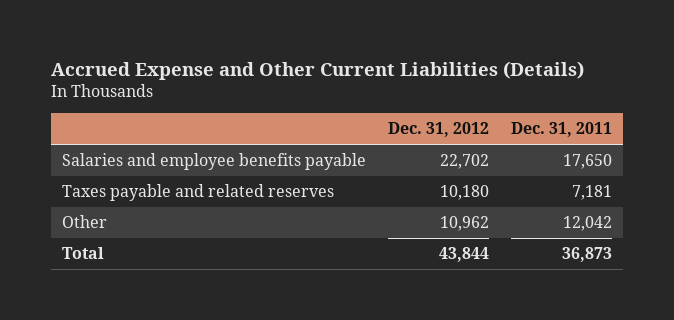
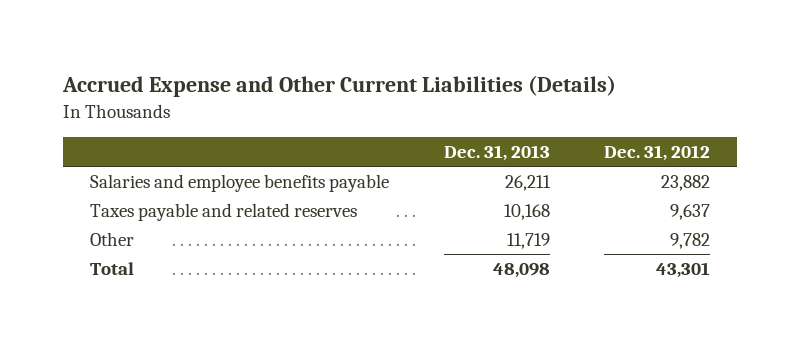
[511,122,613,138] Dec. 31, 2011 -> none
none -> [443,145,550,162] Dec. 31, 2013
[439,154,489,170] 22,702 -> [661,175,711,192] 23,882
[439,185,489,201] 10,180 -> [670,204,711,221] 9,637
[439,216,489,232] 10,962 -> [670,233,711,250] 9,782
[438,247,489,263] 43,844 -> [656,262,711,279] 43,301

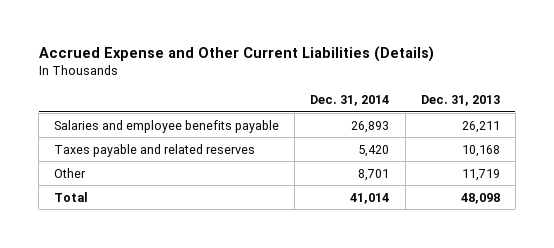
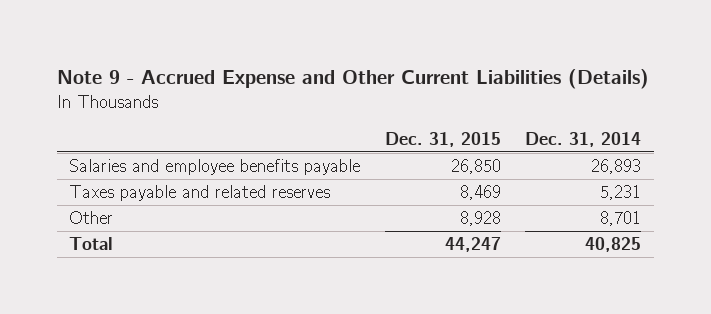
[38,46,434,63] Accrued Expense and Other Current Liabilities (Details) -> [57,69,650,90] Note 9 - Accrued Expense and Other Current Liabilities (Details)
[420,95,500,107] Dec. 31, 2013 -> none
none -> [384,131,501,147] Dec. 31, 2015
[358,144,390,157] 5,420 -> [600,184,642,200] 5,231
[350,192,390,204] 41,014 -> [585,236,642,252] 40,825

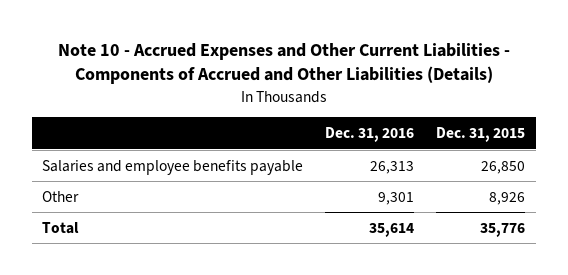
[57,69,650,90] Note 9 - Accrued Expense and Other Current Liabilities (Details) -> [57,42,510,85] Note 10 - Accrued Expenses and Other Current Liabilities - Components of Accrued and Other Liabilities (Details)
[525,131,642,147] Dec. 31, 2014 -> none
none -> [325,127,415,143] Dec. 31, 2016
[69,184,331,201] Taxes payable and related reserves -> none
[459,210,501,226] 8,928 -> [489,191,526,205] 8,926
[444,236,501,252] 44,247 -> [480,222,526,237] 35,776

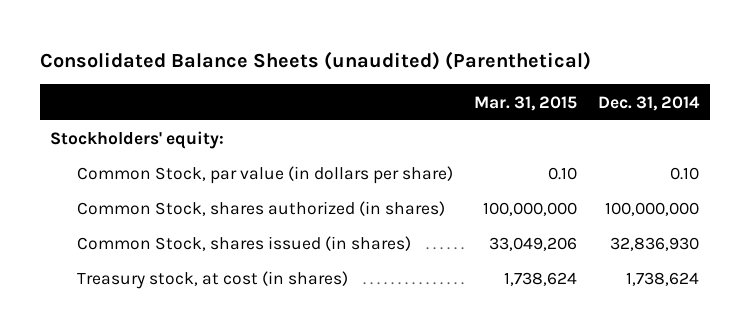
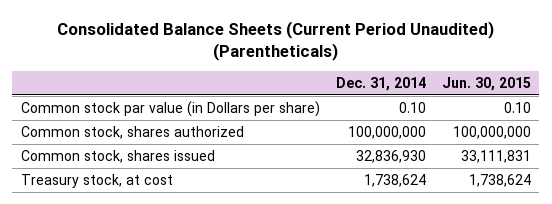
[39,50,591,70] Consolidated Balance Sheets (unaudited) (Parenthetical) -> [56,20,494,61] Consolidated Balance Sheets (Current Period Unaudited) (Parentheticals)
[474,95,578,111] Mar. 31, 2015 -> none
none -> [442,76,532,91] Jun. 30, 2015
[50,131,225,150] Stockholders' equity: -> none
[76,166,453,185] Common Stock, par value (in dollars per share) -> [20,100,320,117] Common stock par value (in Dollars per share)
[76,201,445,217] Common Stock, shares authorized (in shares) -> [20,125,244,139] Common stock, shares authorized
[76,236,411,252] Common Stock, shares issued (in shares) -> [20,149,215,163] Common stock, shares issued
[76,271,348,290] Treasury stock, at cost (in shares) -> [20,173,173,188] Treasury stock, at cost

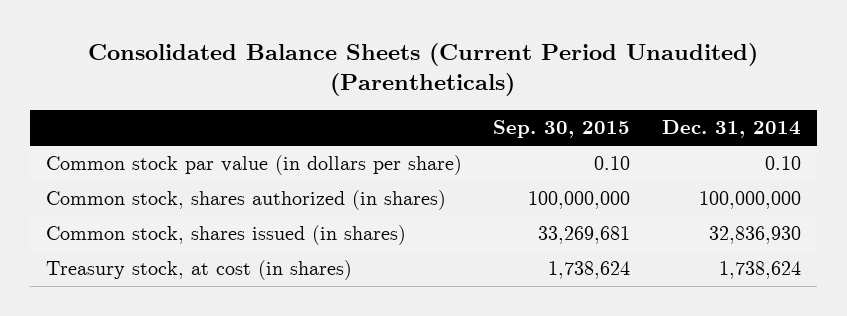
[442,76,532,91] Jun. 30, 2015 -> none
none -> [493,120,631,139] Sep. 30, 2015
[20,100,320,117] Common stock par value (in Dollars per share) -> [45,155,462,176] Common stock par value (in dollars per share)
[20,125,244,139] Common stock, shares authorized -> [45,190,446,211] Common stock, shares authorized (in shares)
[20,149,215,163] Common stock, shares issued -> [45,225,406,246] Common stock, shares issued (in shares)
[20,173,173,188] Treasury stock, at cost -> [45,260,352,281] Treasury stock, at cost (in shares)

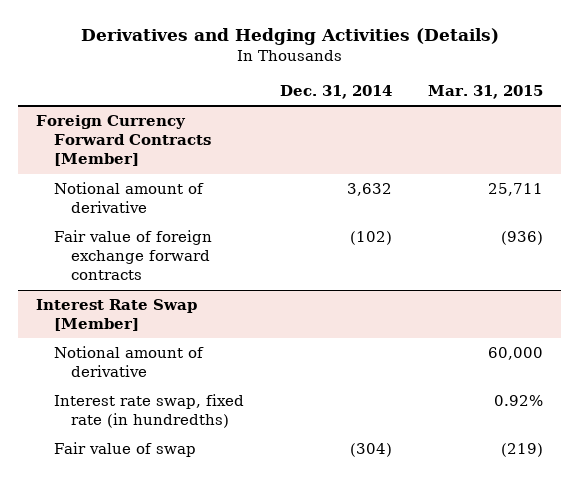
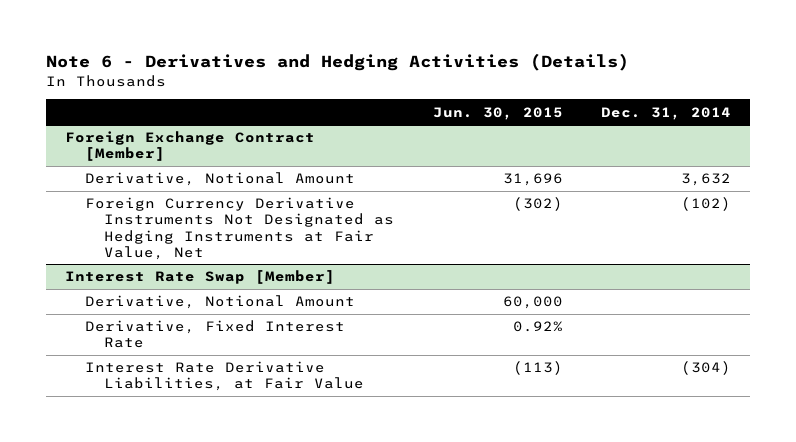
[80,28,499,46] Derivatives and Hedging Activities (Details) -> [45,53,629,72] Note 6 - Derivatives and Hedging Activities (Details)
[428,85,544,100] Mar. 31, 2015 -> none
none -> [432,106,563,120] Jun. 30, 2015
[36,114,211,167] Foreign Currency Forward Contracts [Member] -> [65,131,316,162] Foreign Exchange Contract [Member]
[53,181,204,214] Notional amount of derivative -> [84,172,355,187] Derivative, Notional Amount
[53,229,212,281] Fair value of foreign exchange forward contracts -> [84,197,395,260] Foreign Currency Derivative Instruments Not Designated as Hedging Instruments at Fair Value, Net
[53,345,204,378] Notional amount of derivative -> [84,295,355,310] Derivative, Notional Amount
[53,393,244,429] Interest rate swap, fixed rate (in hundredths) -> [84,320,345,349] Derivative, Fixed Interest Rate
[53,441,196,457] Fair value of swap -> [84,361,365,392] Interest Rate Derivative Liabilities, at Fair Value

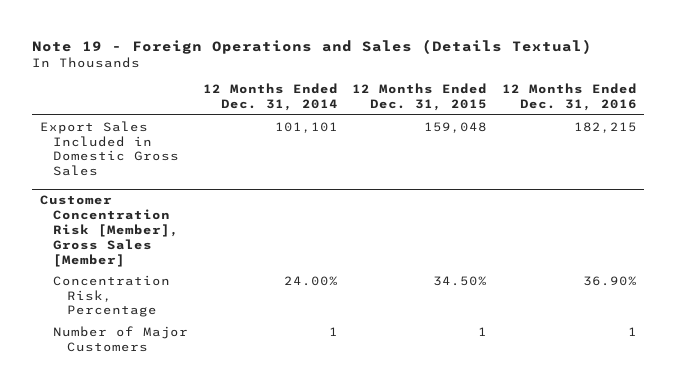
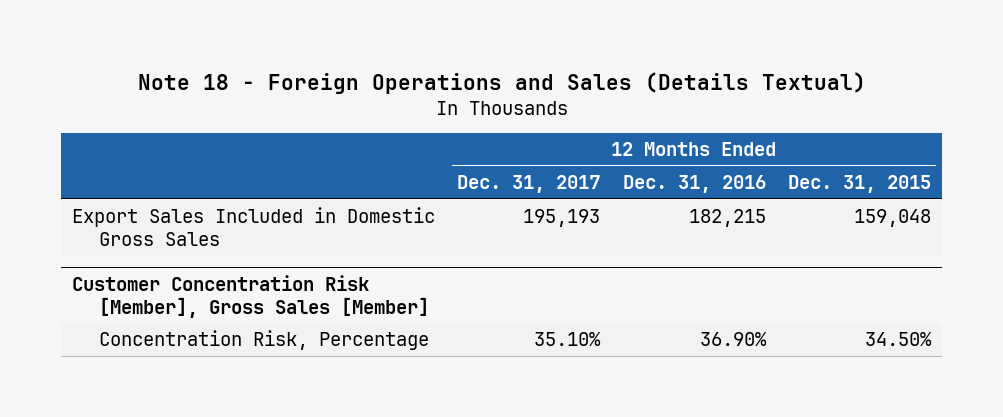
[32,38,593,54] Note 19 - Foreign Operations and Sales (Details Textual) -> [137,71,866,94] Note 18 - Foreign Operations and Sales (Details Textual)
[202,83,338,112] 12 Months Ended Dec. 31, 2014 -> none
none -> [457,174,601,193] Dec. 31, 2017
[53,325,189,352] Number of Major Customers -> none

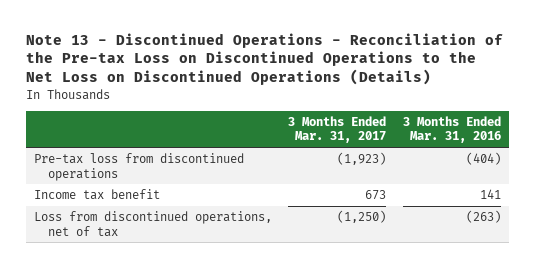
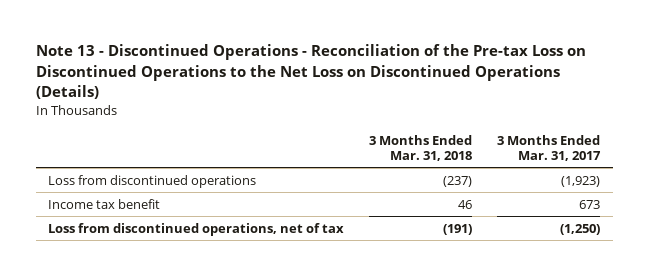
[402,116,501,144] 3 Months Ended Mar. 31, 2016 -> none
none -> [369,134,473,161] 3 Months Ended Mar. 31, 2018
[33,153,244,181] Pre-tax loss from discontinued operations -> [48,174,257,188] Loss from discontinued operations

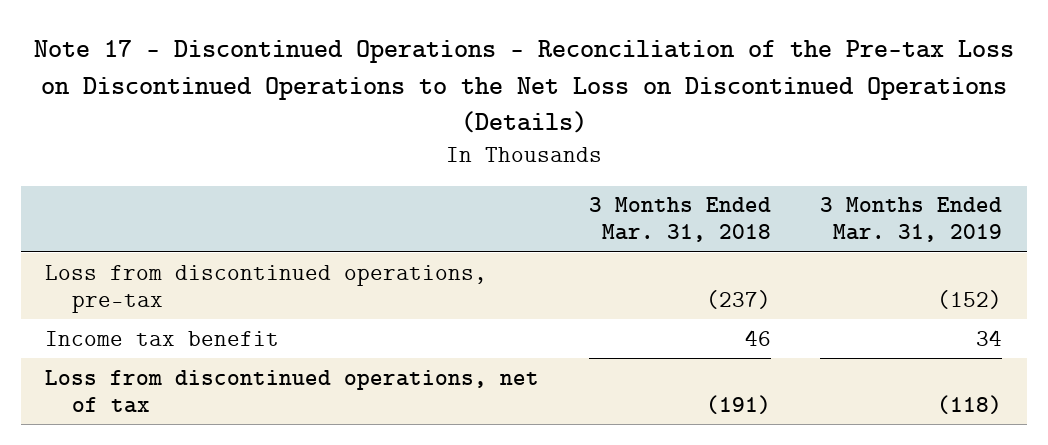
[35,44,586,100] Note 13 - Discontinued Operations - Reconciliation of the Pre-tax Loss on Discontinued Operations to the Net Loss on Discontinued Operations (Details) -> [33,40,1014,134] Note 17 - Discontinued Operations - Reconciliation of the Pre-tax Loss on Discontinued Operations to the Net Loss on Discontinued Operations (Details)
[497,134,602,161] 3 Months Ended Mar. 31, 2017 -> none
none -> [820,197,1003,243] 3 Months Ended Mar. 31, 2019
[48,174,257,188] Loss from discontinued operations -> [45,264,488,313] Loss from discontinued operations, pre-tax

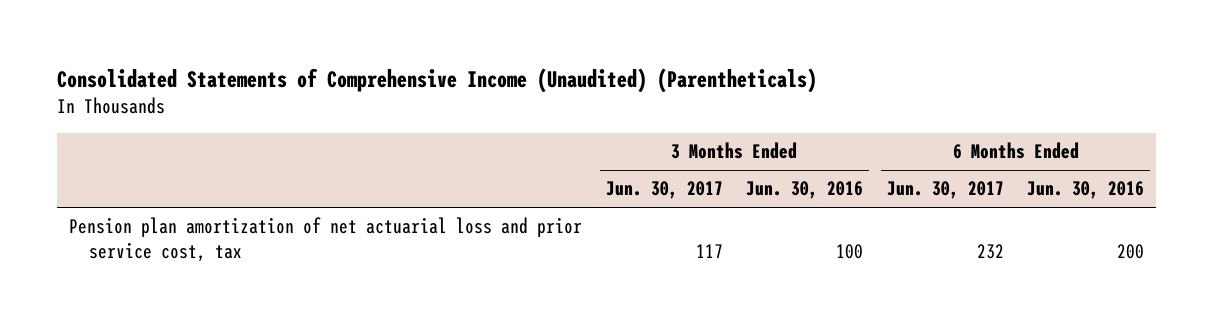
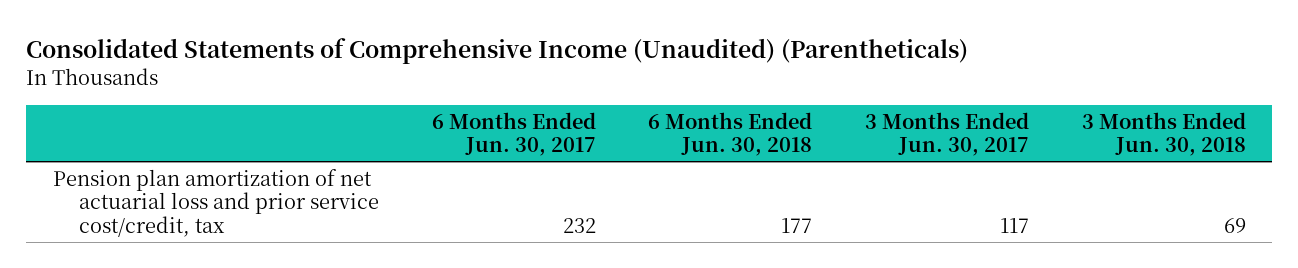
[746,181,864,200] Jun. 30, 2016 -> none
[1027,181,1145,200] Jun. 30, 2016 -> none
none -> [648,111,813,156] 6 Months Ended Jun. 30, 2018
none -> [1081,111,1246,156] 3 Months Ended Jun. 30, 2018
[68,217,582,263] Pension plan amortization of net actuarial loss and prior service cost, tax -> [52,169,380,237] Pension plan amortization of net actuarial loss and prior service cost/credit, tax

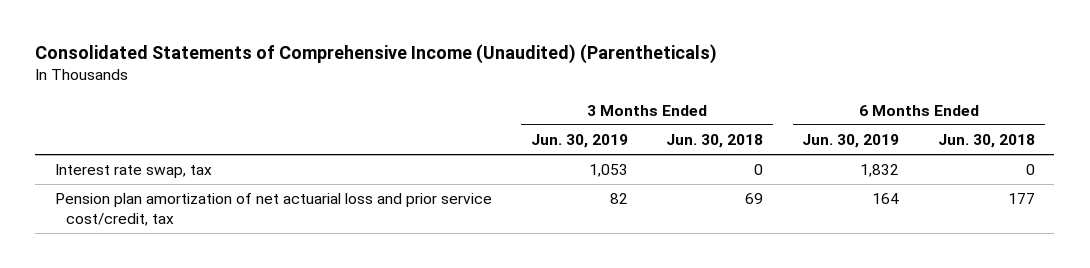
[431,111,596,156] 6 Months Ended Jun. 30, 2017 -> none
[865,111,1030,156] 3 Months Ended Jun. 30, 2017 -> none
none -> [530,133,628,148] Jun. 30, 2019
none -> [802,133,900,148] Jun. 30, 2019
none -> [54,164,212,179] Interest rate swap, tax

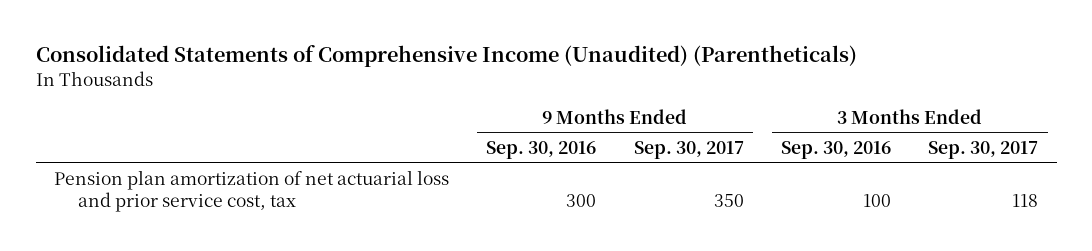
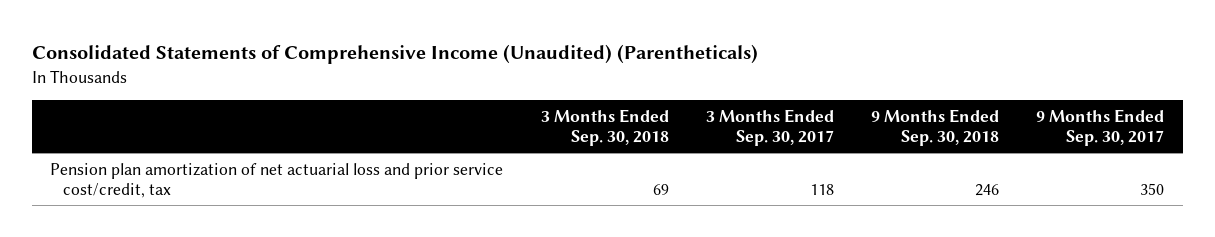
[486,141,597,160] Sep. 30, 2016 -> none
[780,141,891,160] Sep. 30, 2016 -> none
none -> [540,108,669,147] 3 Months Ended Sep. 30, 2018
none -> [871,108,1000,147] 9 Months Ended Sep. 30, 2018
[54,170,450,212] Pension plan amortization of net actuarial loss and prior service cost, tax -> [50,162,504,199] Pension plan amortization of net actuarial loss and prior service cost/credit, tax

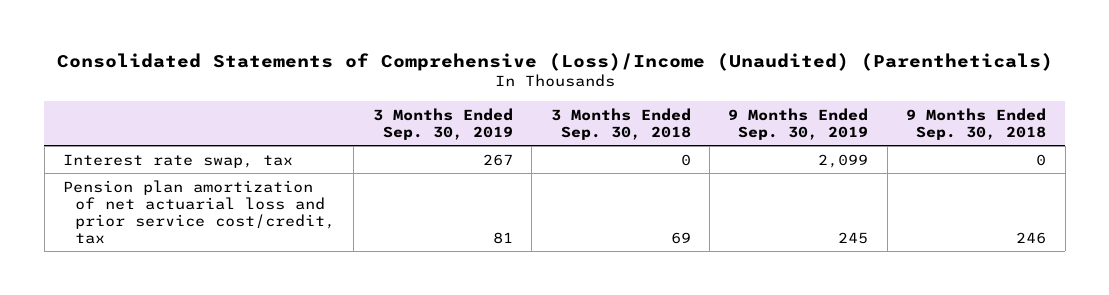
[31,43,758,64] Consolidated Statements of Comprehensive Income (Unaudited) (Parentheticals) -> [56,52,1053,71] Consolidated Statements of Comprehensive (Loss)/Income (Unaudited) (Parentheticals)
[705,108,834,147] 3 Months Ended Sep. 30, 2017 -> none
[1036,108,1165,147] 9 Months Ended Sep. 30, 2017 -> none
none -> [372,107,513,140] 3 Months Ended Sep. 30, 2019
none -> [728,107,869,140] 9 Months Ended Sep. 30, 2019
none -> [62,153,293,168] Interest rate swap, tax

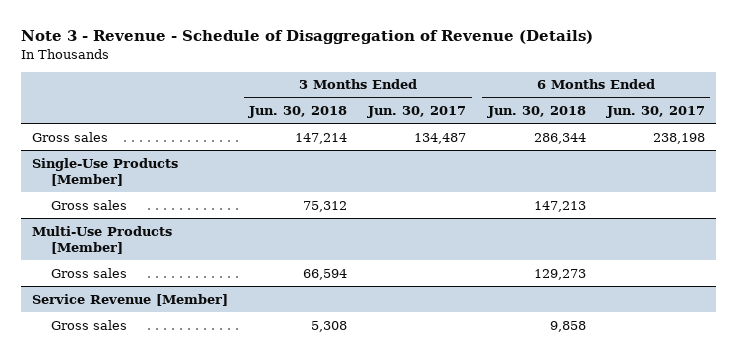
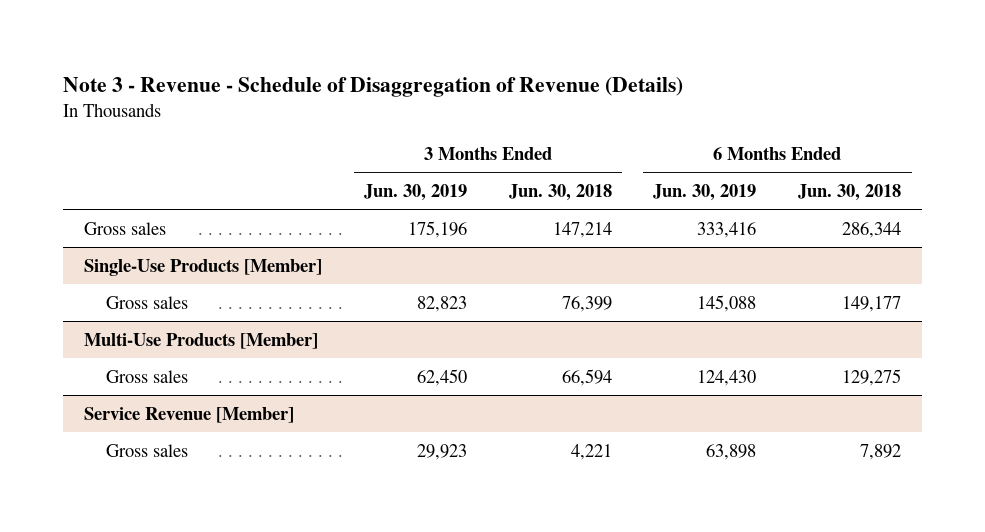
[367,105,467,118] Jun. 30, 2017 -> none
[605,105,705,118] Jun. 30, 2017 -> none
none -> [364,184,468,202] Jun. 30, 2019
none -> [653,184,757,202] Jun. 30, 2019
[303,200,348,212] 75,312 -> [561,295,612,312] 76,399
[533,200,586,212] 147,213 -> [842,295,902,312] 149,177
[533,268,586,280] 129,273 -> [842,368,902,386] 129,275
[311,320,348,332] 5,308 -> [570,443,612,460] 4,221
[549,320,586,332] 9,858 -> [860,443,902,460] 7,892

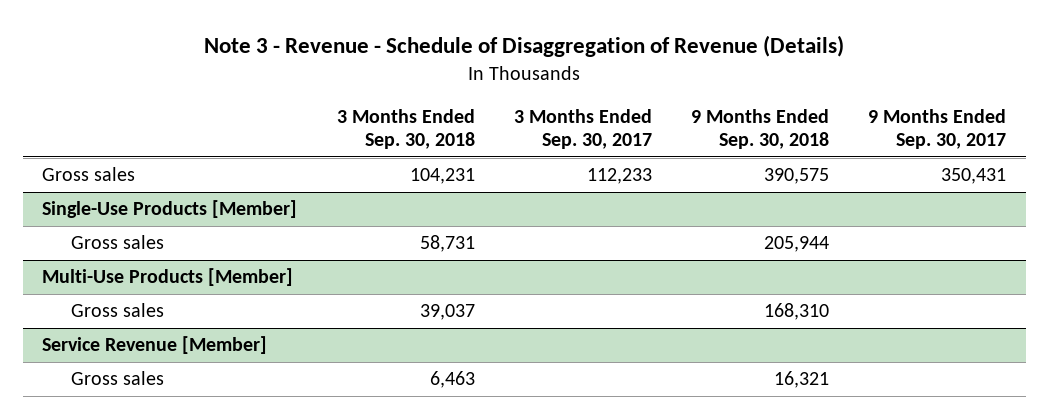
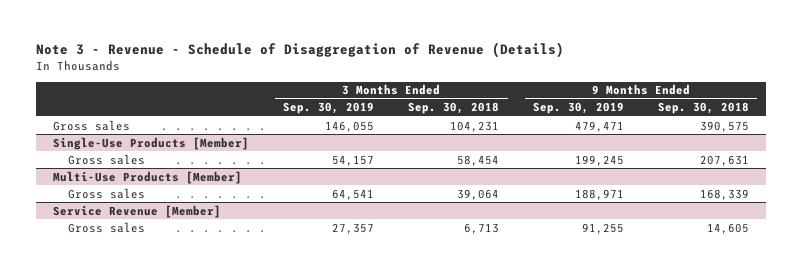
[513,108,652,150] 3 Months Ended Sep. 30, 2017 -> none
[867,108,1006,150] 9 Months Ended Sep. 30, 2017 -> none
none -> [283,102,375,115] Sep. 30, 2019
none -> [532,102,624,115] Sep. 30, 2019
[419,235,475,253] 58,731 -> [457,154,500,166] 58,454
[763,236,829,253] 205,944 -> [699,154,749,166] 207,631
[419,304,475,321] 39,037 -> [457,188,500,200] 39,064
[763,303,829,321] 168,310 -> [699,188,749,200] 168,339
[429,371,475,389] 6,463 -> [464,222,500,234] 6,713
[773,371,829,389] 16,321 -> [706,222,749,234] 14,605

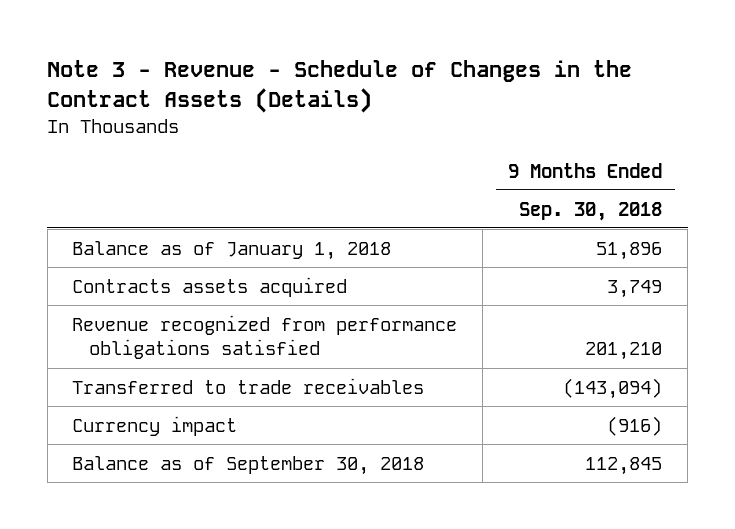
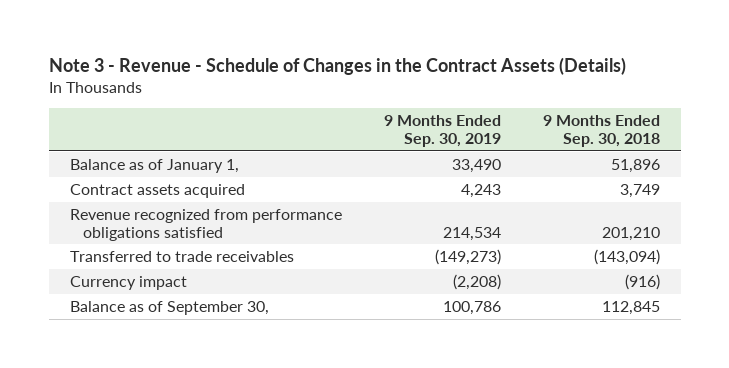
none -> [383,115,501,147] 9 Months Ended Sep. 30, 2019
[72,240,392,260] Balance as of January 1, 2018 -> [69,158,239,173] Balance as of January 1,
[72,276,348,297] Contracts assets acquired -> [69,183,245,198] Contract assets acquired
[72,455,425,475] Balance as of September 30, 2018 -> [69,300,269,315] Balance as of September 30,

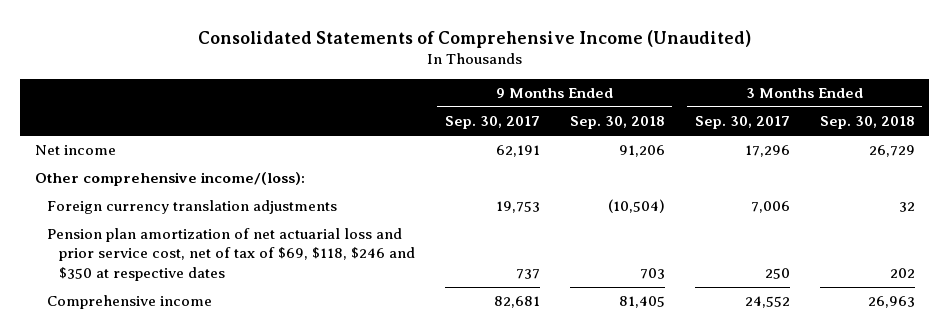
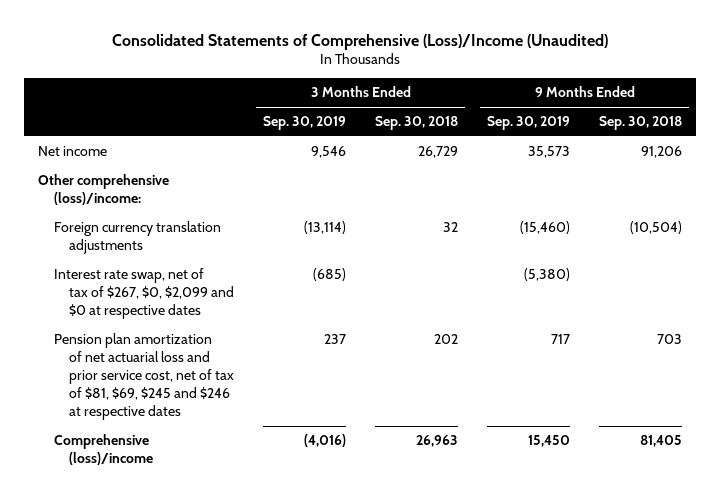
[197,29,751,48] Consolidated Statements of Comprehensive Income (Unaudited) -> [112,33,609,50] Consolidated Statements of Comprehensive (Loss)/Income (Unaudited)
[444,116,540,130] Sep. 30, 2017 -> none
[694,116,790,130] Sep. 30, 2017 -> none
none -> [263,116,347,131] Sep. 30, 2019
none -> [487,116,571,131] Sep. 30, 2019
[35,172,306,187] Other comprehensive income/(loss): -> [38,174,170,206] Other comprehensive (loss)/income:
none -> [53,268,235,320] Interest rate swap, net of tax of $267, $0, $2,099 and $0 at respective dates
[47,228,416,281] Pension plan amortization of net actuarial loss and prior service cost, net of tax of $69, $118, $246 and $350 at respective dates -> [53,333,235,421] Pension plan amortization of net actuarial loss and prior service cost, net of tax of $81, $69, $245 and $246 at respective dates
[47,295,213,310] Comprehensive income -> [53,434,154,466] Comprehensive (loss)/income

